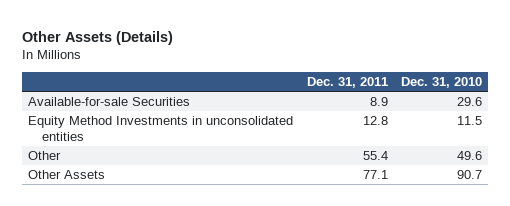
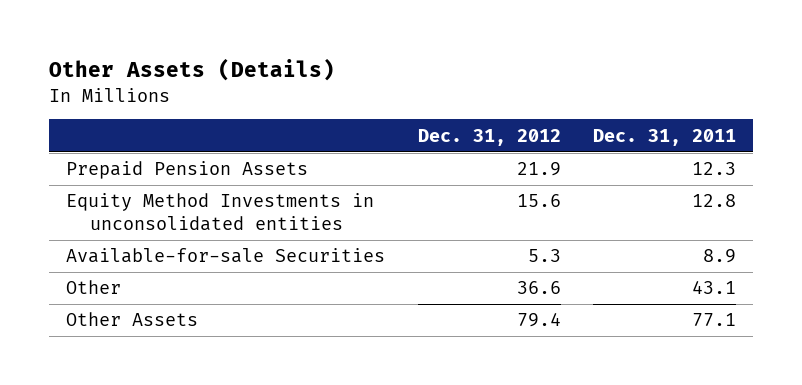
[400,76,482,88] Dec. 31, 2010 -> none
none -> [417,128,561,146] Dec. 31, 2012
none -> [65,161,308,180] Prepaid Pension Assets
[28,97,191,107] Available-for-sale Securities -> [65,248,385,264] Available-for-sale Securities
[362,151,388,161] 55.4 -> [692,281,737,295] 43.1

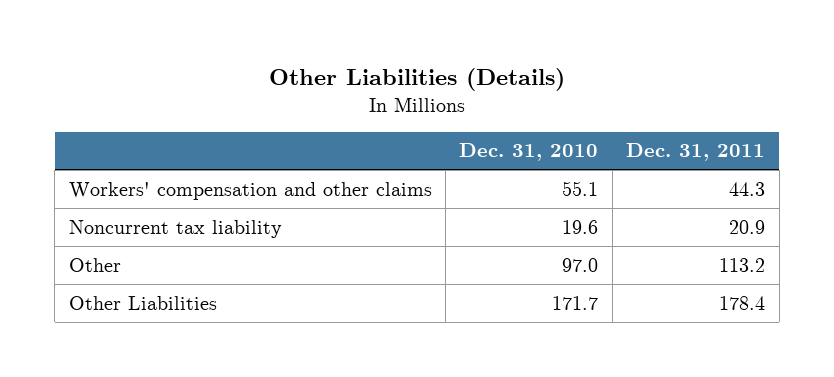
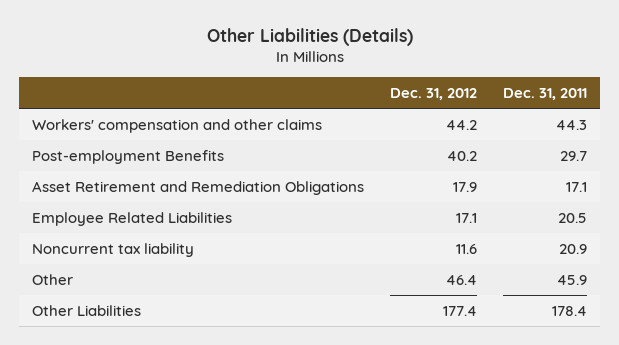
[459,143,599,162] Dec. 31, 2010 -> none
none -> [390,88,478,101] Dec. 31, 2012
none -> [31,149,224,164] Post-employment Benefits
none -> [31,180,364,195] Asset Retirement and Remediation Obligations
none -> [31,211,232,226] Employee Related Liabilities
[719,257,766,272] 113.2 -> [557,274,588,285] 45.9

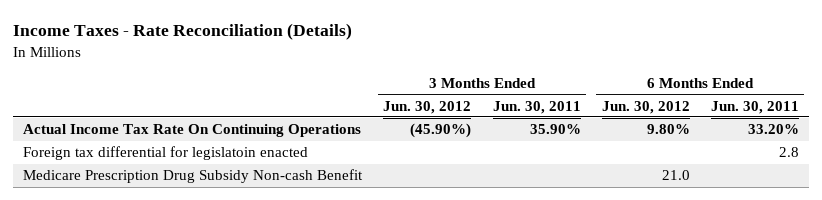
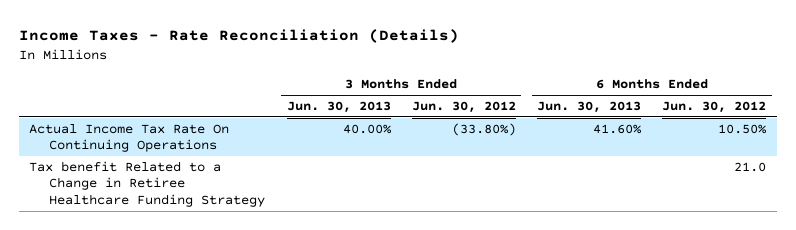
[492,100,581,114] Jun. 30, 2011 -> none
[710,100,799,114] Jun. 30, 2011 -> none
none -> [286,101,391,114] Jun. 30, 2013
none -> [537,101,642,114] Jun. 30, 2013
[23,146,309,161] Foreign tax differential for legislatoin enacted -> none
[410,123,472,139] (45.90%) -> [451,123,516,137] (33.80%)
[646,124,690,135] 9.80% -> [718,124,768,135] 10.50%
[23,169,364,184] Medicare Prescription Drug Subsidy Non-cash Benefit -> [29,161,266,207] Tax benefit Related to a Change in Retiree Healthcare Funding Strategy

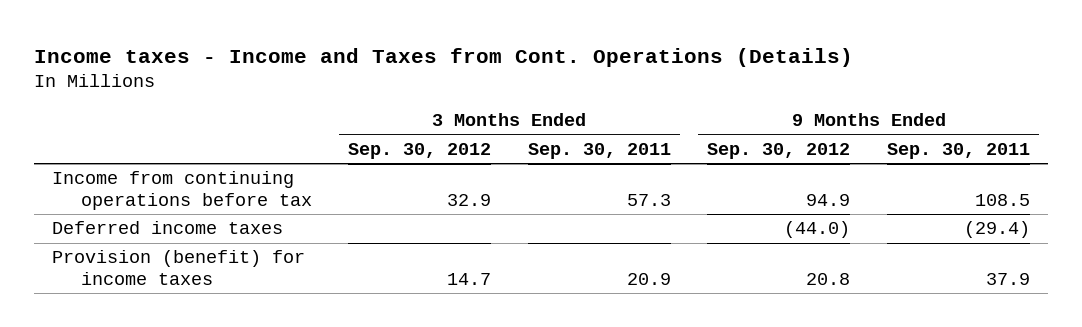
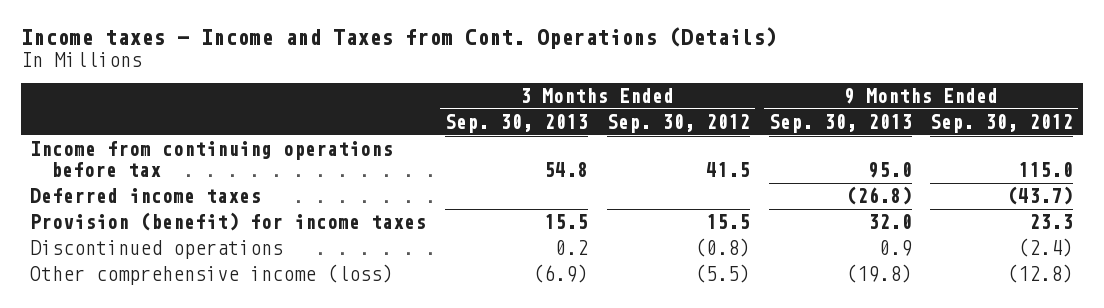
[527,142,671,159] Sep. 30, 2011 -> none
[886,142,1030,159] Sep. 30, 2011 -> none
none -> [445,114,589,134] Sep. 30, 2013
none -> [768,114,912,134] Sep. 30, 2013
[447,193,492,206] 32.9 -> [705,161,750,177] 41.5
[806,193,851,206] 94.9 -> [1018,161,1074,177] 115.0
[784,221,851,239] (44.0) -> [1007,186,1074,206] (43.7)
[447,272,492,285] 14.7 -> [705,214,750,230] 15.5
[806,272,851,285] 20.8 -> [1029,214,1074,230] 23.3
none -> [30,240,284,260] Discontinued operations
none -> [30,264,394,286] Other comprehensive income (loss)

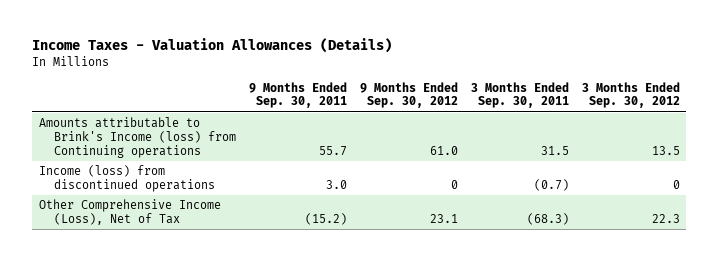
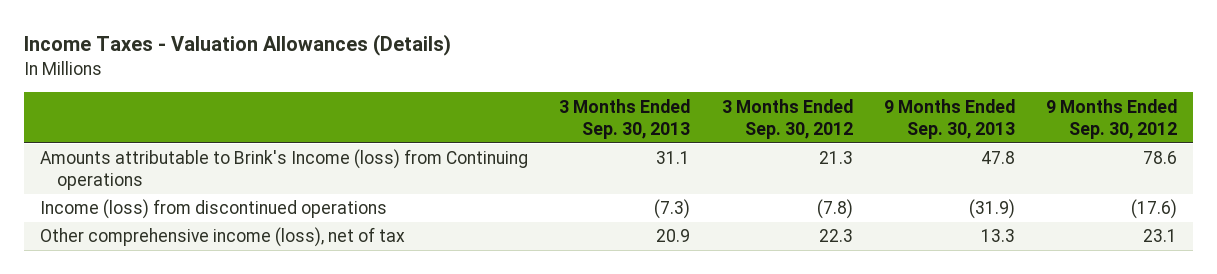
[249,81,348,109] 9 Months Ended Sep. 30, 2011 -> none
[471,81,570,109] 3 Months Ended Sep. 30, 2011 -> none
none -> [559,98,691,139] 3 Months Ended Sep. 30, 2013
none -> [884,98,1016,139] 9 Months Ended Sep. 30, 2013
[430,145,459,155] 61.0 -> [1143,151,1178,165] 78.6
[651,145,680,155] 13.5 -> [818,151,853,165] 21.3
[451,180,459,190] 0 -> [1131,199,1178,220] (17.6)
[672,180,680,190] 0 -> [816,199,853,220] (7.8)
[38,199,221,226] Other Comprehensive Income (Loss), Net of Tax -> [39,227,405,248] Other comprehensive income (loss), net of tax

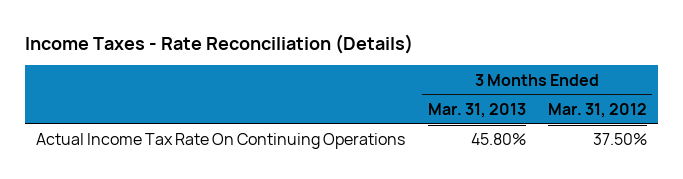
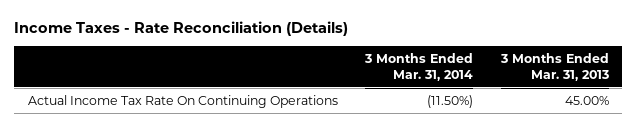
[547,103,647,119] Mar. 31, 2012 -> none
none -> [364,52,474,81] 3 Months Ended Mar. 31, 2014
[470,133,526,146] 45.80% -> [564,95,609,105] 45.00%

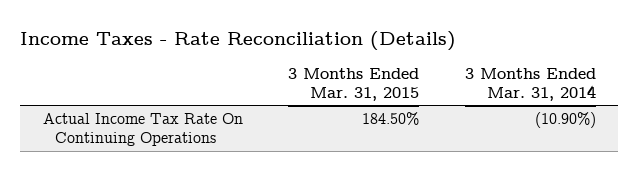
[499,52,609,81] 3 Months Ended Mar. 31, 2013 -> none
none -> [288,67,420,102] 3 Months Ended Mar. 31, 2015
[427,94,474,108] (11.50%) -> [534,112,596,129] (10.90%)

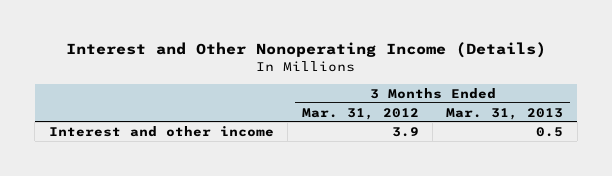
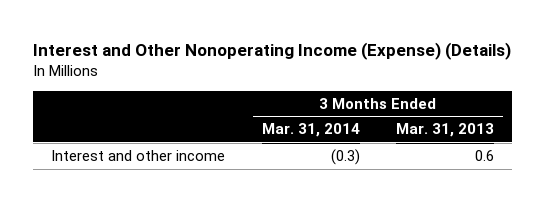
[66,42,547,59] Interest and Other Nonoperating Income (Details) -> [33,42,512,61] Interest and Other Nonoperating Income (Expense) (Details)
[301,107,419,120] Mar. 31, 2012 -> none
none -> [261,123,360,138] Mar. 31, 2014
[536,126,564,137] 0.5 -> [475,150,495,162] 0.6

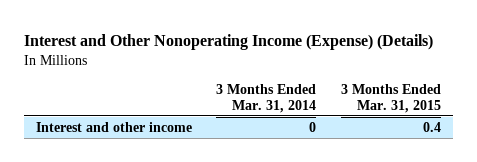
[396,123,495,138] Mar. 31, 2013 -> none
none -> [340,83,441,113] 3 Months Ended Mar. 31, 2015
[330,149,360,166] (0.3) -> [309,121,317,132] 0

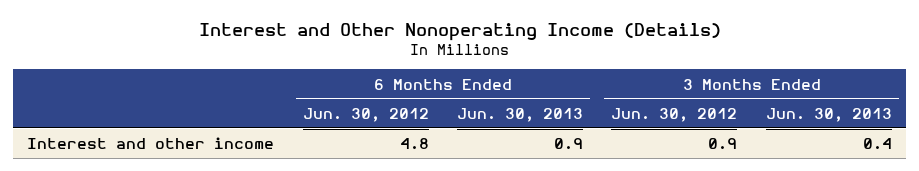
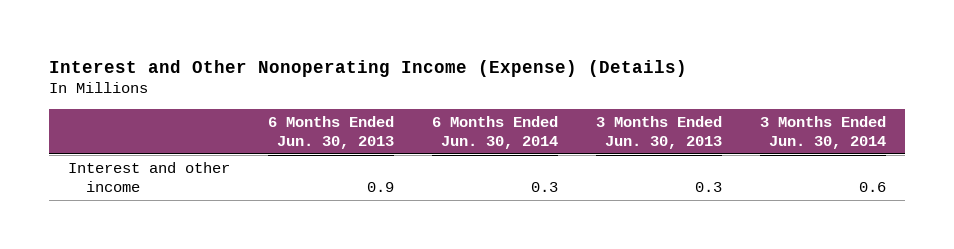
[198,22,721,41] Interest and Other Nonoperating Income (Details) -> [49,59,688,77] Interest and Other Nonoperating Income (Expense) (Details)
[302,107,429,122] Jun. 30, 2012 -> none
[611,107,738,122] Jun. 30, 2012 -> none
none -> [431,115,558,149] 6 Months Ended Jun. 30, 2014
none -> [759,115,886,149] 3 Months Ended Jun. 30, 2014
[862,138,892,151] 0.4 -> [694,182,722,193] 0.3

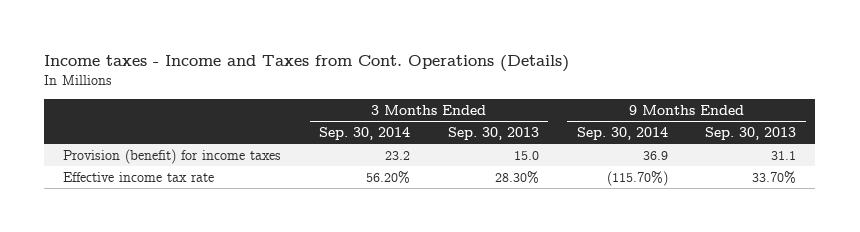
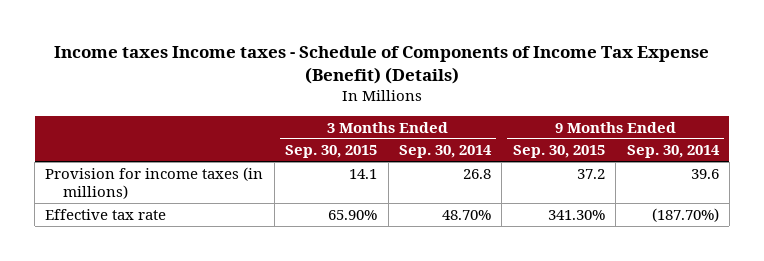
[44,55,570,73] Income taxes - Income and Taxes from Cont. Operations (Details) -> [53,45,709,84] Income taxes Income taxes - Schedule of Components of Income Tax Expense (Benefit) (Details)
[447,127,539,141] Sep. 30, 2013 -> none
[705,127,797,141] Sep. 30, 2013 -> none
none -> [285,145,378,159] Sep. 30, 2015
none -> [512,145,605,159] Sep. 30, 2015
[63,148,282,164] Provision (benefit) for income taxes -> [45,166,264,199] Provision for income taxes (in millions)
[385,150,411,160] 23.2 -> [462,168,491,179] 26.8
[642,150,668,160] 36.9 -> [690,168,719,179] 39.6
[63,171,215,182] Effective income tax rate -> [45,208,167,220] Effective tax rate
[366,170,411,184] 56.20% -> [441,209,491,220] 48.70%
[606,170,668,186] (115.70%) -> [651,207,719,222] (187.70%)

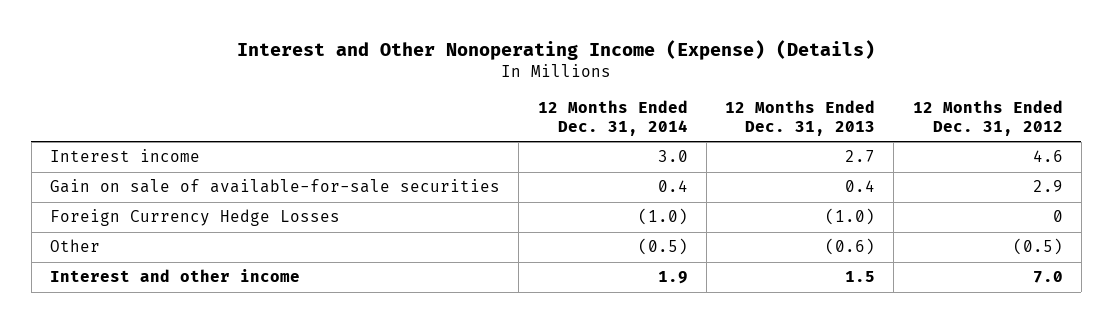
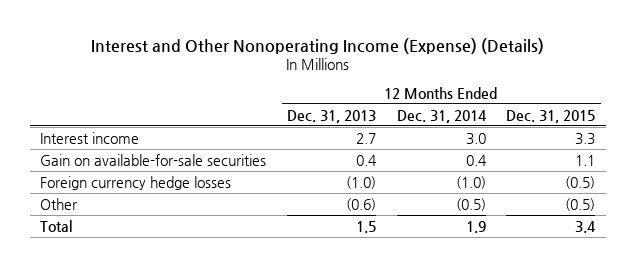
[912,99,1063,136] 12 Months Ended Dec. 31, 2012 -> none
none -> [506,109,596,123] Dec. 31, 2015
[50,179,501,194] Gain on sale of available-for-sale securities -> [40,153,267,166] Gain on available-for-sale securities
[50,209,341,227] Foreign Currency Hedge Losses -> [40,175,232,190] Foreign currency hedge losses
[50,269,301,283] Interest and other income -> [40,219,73,232] Total

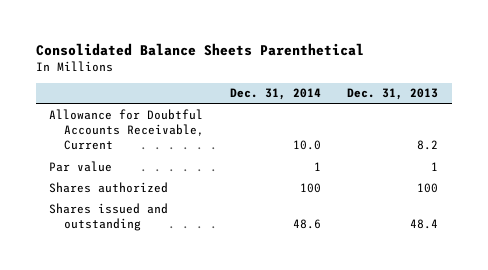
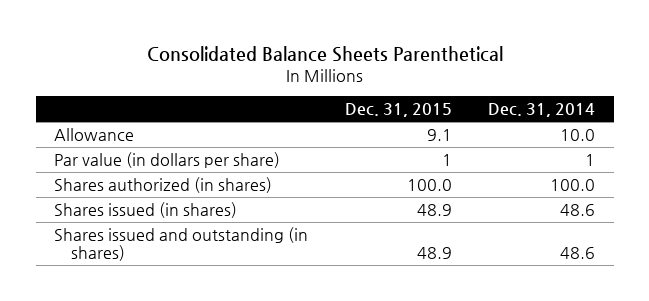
[347,88,439,101] Dec. 31, 2013 -> none
none -> [344,103,452,118] Dec. 31, 2015
[49,108,204,151] Allowance for Doubtful Accounts Receivable, Current -> [54,128,135,142] Allowance
[49,160,113,172] Par value -> [54,152,281,169] Par value (in dollars per share)
[49,181,169,193] Shares authorized -> [54,177,273,194] Shares authorized (in shares)
[300,182,322,193] 100 -> [550,179,596,192] 100.0
none -> [54,202,238,219] Shares issued (in shares)
[49,202,169,231] Shares issued and outstanding -> [54,227,309,262] Shares issued and outstanding (in shares)

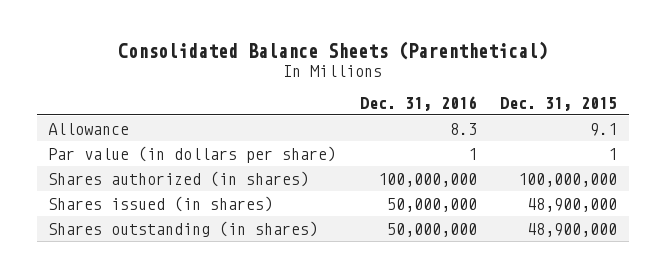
[146,45,503,62] Consolidated Balance Sheets Parenthetical -> [117,41,548,61] Consolidated Balance Sheets (Parenthetical)
[488,103,596,118] Dec. 31, 2014 -> none
none -> [359,95,477,111] Dec. 31, 2016
[406,179,452,192] 100.0 -> [518,172,618,187] 100,000,000
[416,204,452,217] 48.9 -> [527,197,618,212] 48,900,000
[54,227,309,262] Shares issued and outstanding (in shares) -> [48,220,319,237] Shares outstanding (in shares)
[416,247,452,260] 48.9 -> [527,222,618,237] 48,900,000

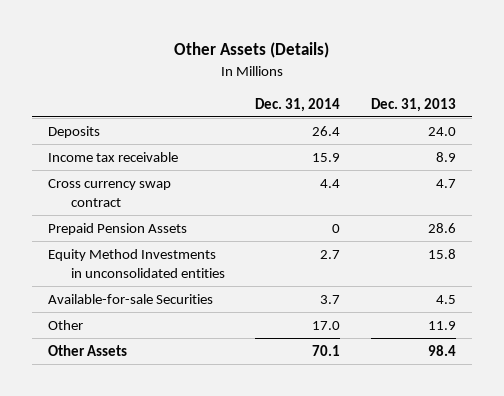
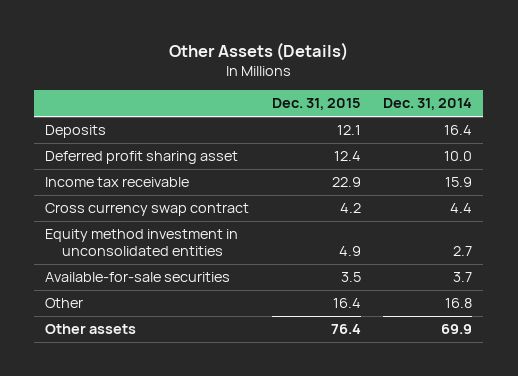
[371,97,457,112] Dec. 31, 2013 -> none
none -> [271,98,361,111] Dec. 31, 2015
[312,126,341,137] 26.4 -> [444,125,473,136] 16.4
none -> [45,151,239,165] Deferred profit sharing asset
[47,223,187,236] Prepaid Pension Assets -> none
[47,249,225,279] Equity Method Investments in unconsolidated entities -> [45,229,239,256] Equity method investment in unconsolidated entities
[47,294,213,305] Available-for-sale Securities -> [45,272,231,283] Available-for-sale securities
[312,321,341,331] 17.0 -> [445,298,473,309] 16.8
[47,345,127,357] Other Assets -> [45,324,137,335] Other assets
[312,345,341,357] 70.1 -> [441,324,473,335] 69.9

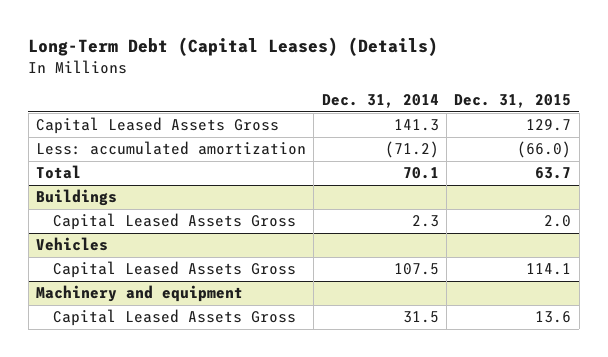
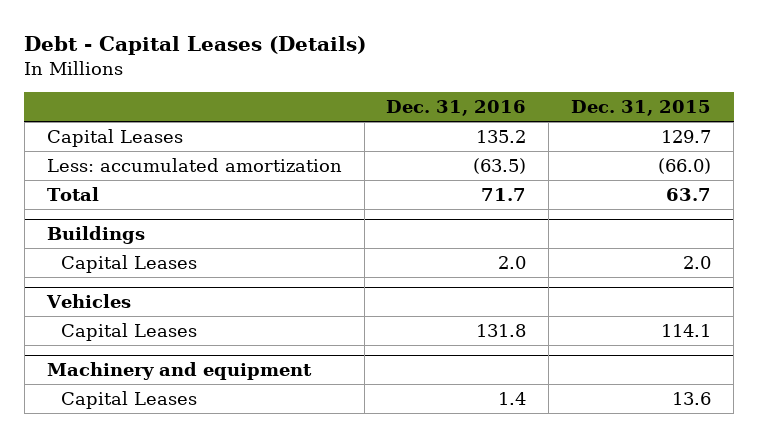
[28,37,439,57] Long-Term Debt (Capital Leases) (Details) -> [24,36,367,56] Debt - Capital Leases (Details)
[321,94,439,109] Dec. 31, 2014 -> none
none -> [386,100,527,117] Dec. 31, 2016
[36,117,280,135] Capital Leased Assets Gross -> [46,128,183,147] Capital Leases
[52,213,296,231] Capital Leased Assets Gross -> [61,254,198,273] Capital Leases
[52,261,296,279] Capital Leased Assets Gross -> [61,322,198,341] Capital Leases
[52,309,296,327] Capital Leased Assets Gross -> [61,390,198,409] Capital Leases

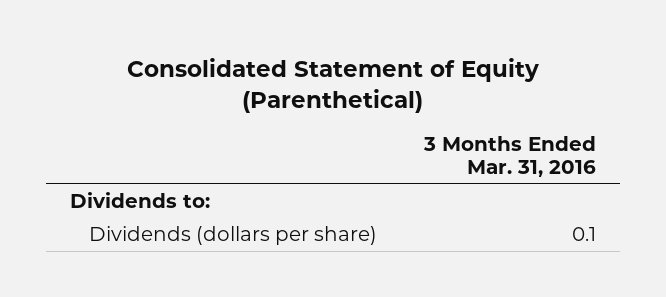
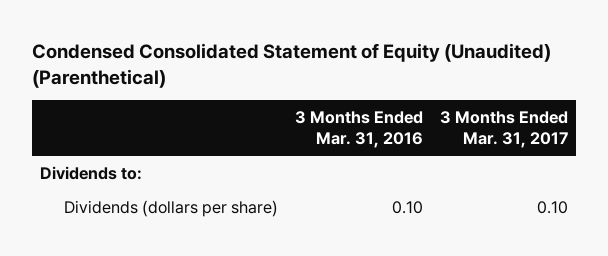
[126,57,539,113] Consolidated Statement of Equity (Parenthetical) -> [31,42,551,88] Condensed Consolidated Statement of Equity (Unaudited) (Parenthetical)
none -> [439,111,568,149] 3 Months Ended Mar. 31, 2017
[571,227,596,242] 0.1 -> [392,200,424,214] 0.10

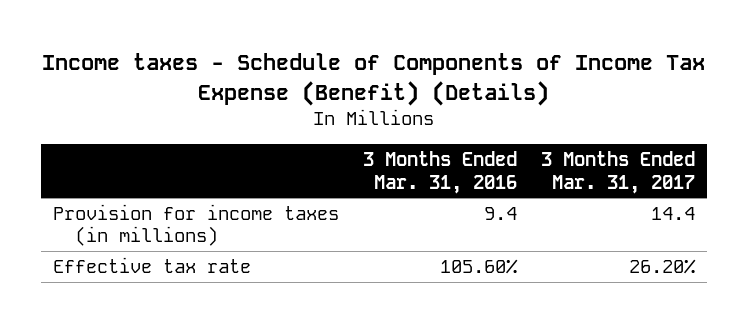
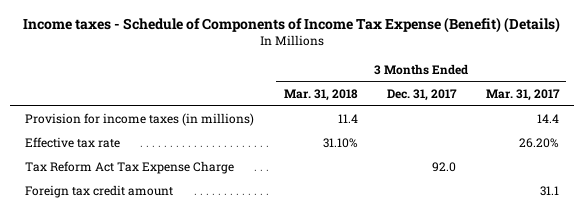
[363,151,518,194] 3 Months Ended Mar. 31, 2016 -> none
none -> [283,89,358,102] Mar. 31, 2018
none -> [387,89,458,102] Dec. 31, 2017
none -> [24,161,234,175] Tax Reform Act Tax Expense Charge
none -> [24,185,173,199] Foreign tax credit amount

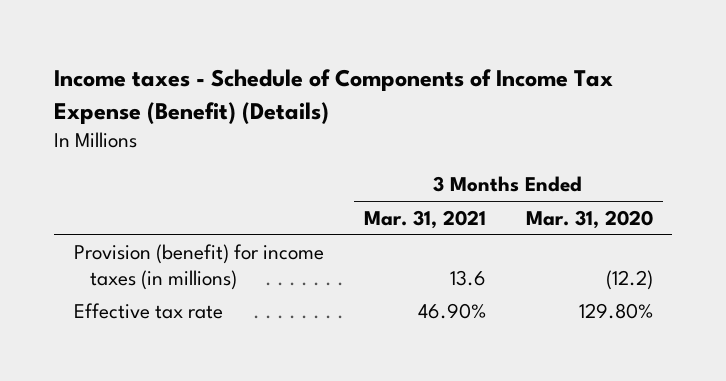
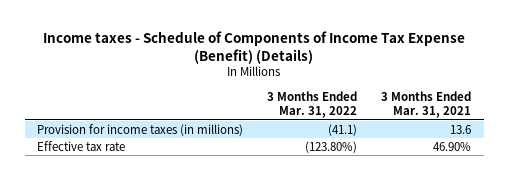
[525,209,653,229] Mar. 31, 2020 -> none
none -> [267,90,358,119] 3 Months Ended Mar. 31, 2022
[73,243,324,290] Provision (benefit) for income taxes (in millions) -> [36,123,243,136] Provision for income taxes (in millions)

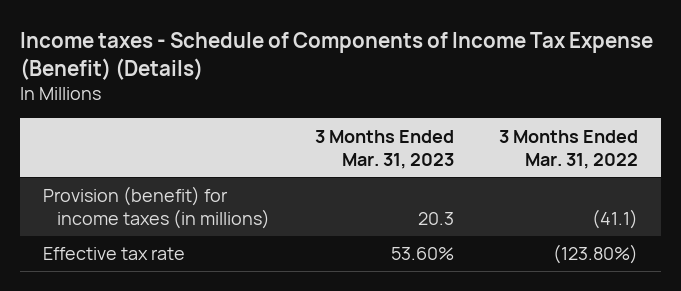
[381,90,472,119] 3 Months Ended Mar. 31, 2021 -> none
none -> [314,129,454,169] 3 Months Ended Mar. 31, 2023
[36,123,243,136] Provision for income taxes (in millions) -> [43,186,270,230] Provision (benefit) for income taxes (in millions)

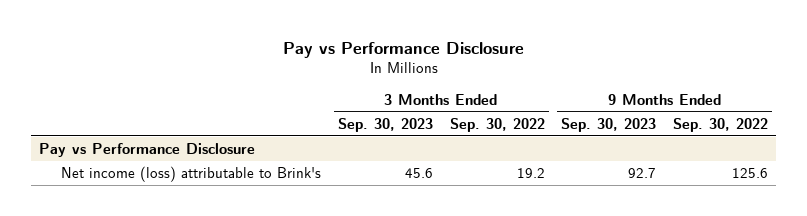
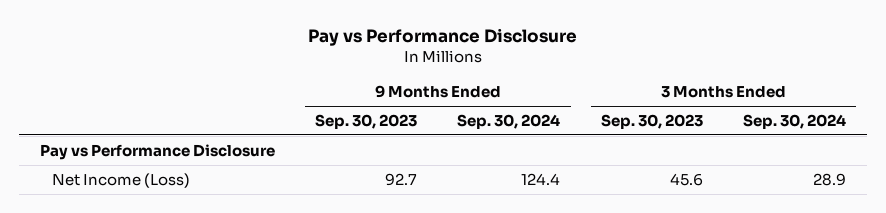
[449,117,545,132] Sep. 30, 2022 -> none
[672,117,768,132] Sep. 30, 2022 -> none
none -> [457,113,561,129] Sep. 30, 2024
none -> [743,113,847,129] Sep. 30, 2024
[61,166,322,183] Net income (loss) attributable to Brink's -> [51,172,190,188] Net Income (Loss)

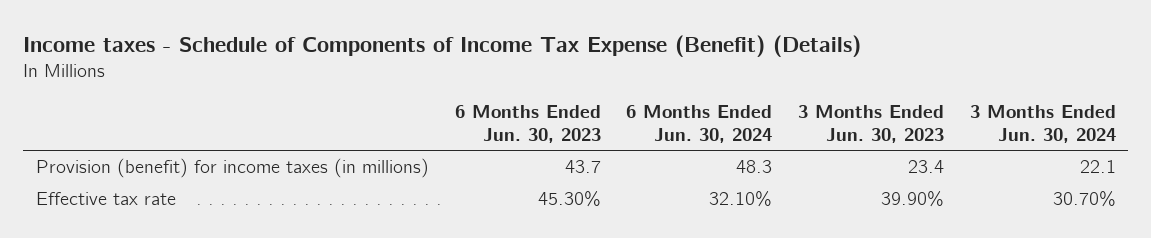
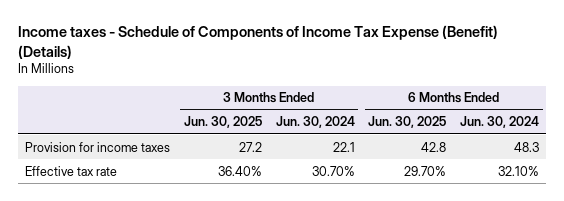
[454,104,601,143] 6 Months Ended Jun. 30, 2023 -> none
[797,104,944,143] 3 Months Ended Jun. 30, 2023 -> none
none -> [183,116,262,129] Jun. 30, 2025
none -> [368,116,447,129] Jun. 30, 2025
[35,158,429,179] Provision (benefit) for income taxes (in millions) -> [24,141,170,152] Provision for income taxes

